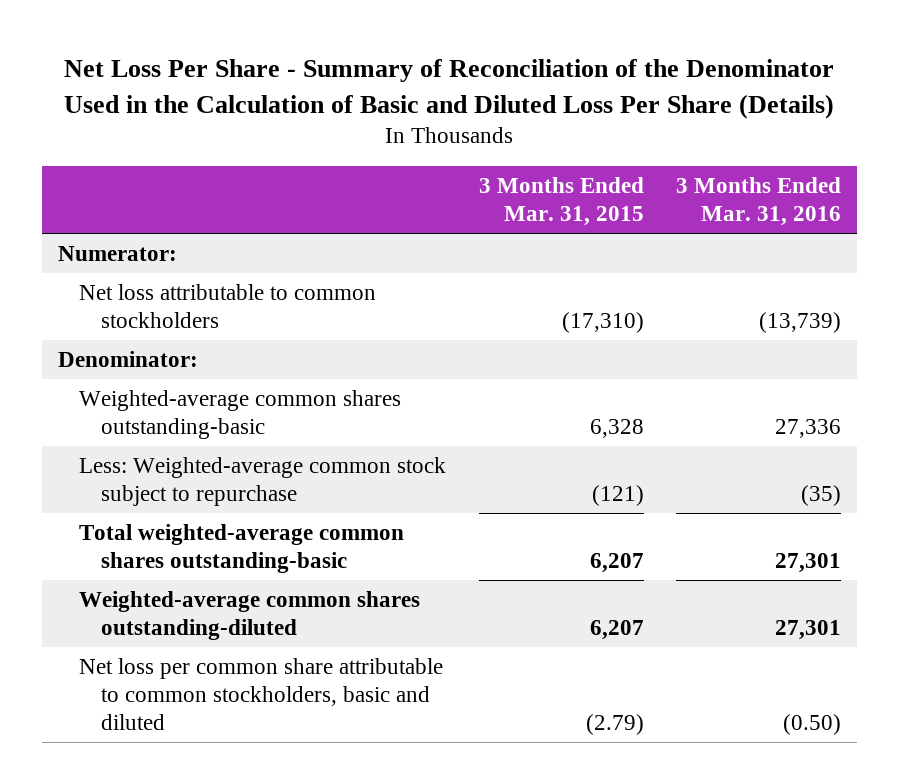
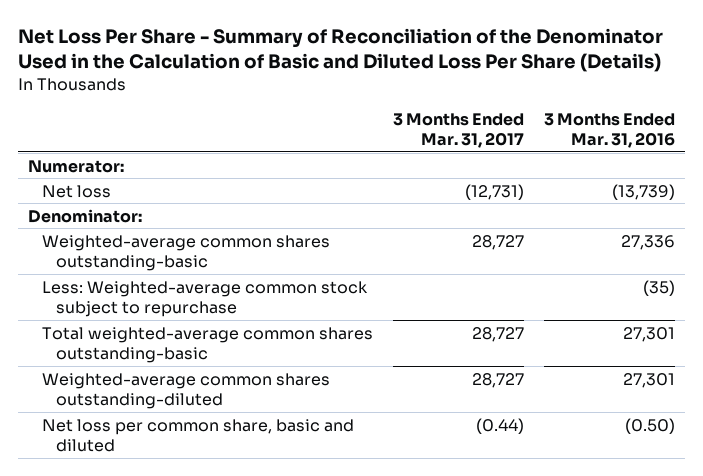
[478,177,644,227] 3 Months Ended Mar. 31, 2015 -> none
none -> [392,113,524,149] 3 Months Ended Mar. 31, 2017
[79,283,377,329] Net loss attributable to common stockholders -> [41,184,111,198] Net loss
[79,657,444,731] Net loss per common share attributable to common stockholders, basic and diluted -> [41,418,354,452] Net loss per common share, basic and diluted

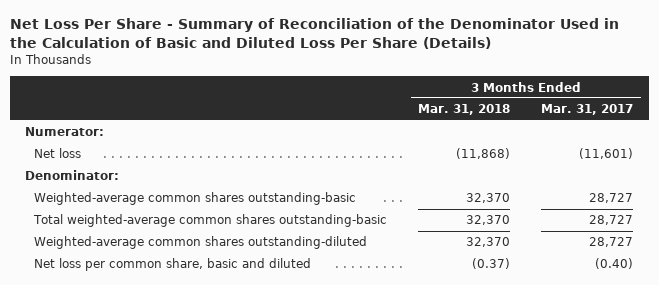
[543,113,675,149] 3 Months Ended Mar. 31, 2016 -> none
none -> [418,104,511,116] Mar. 31, 2018
[464,183,524,200] (12,731) -> [579,148,634,160] (11,601)
[41,280,368,317] Less: Weighted-average common stock subject to repurchase -> none
[475,417,524,434] (0.44) -> [595,258,634,270] (0.40)

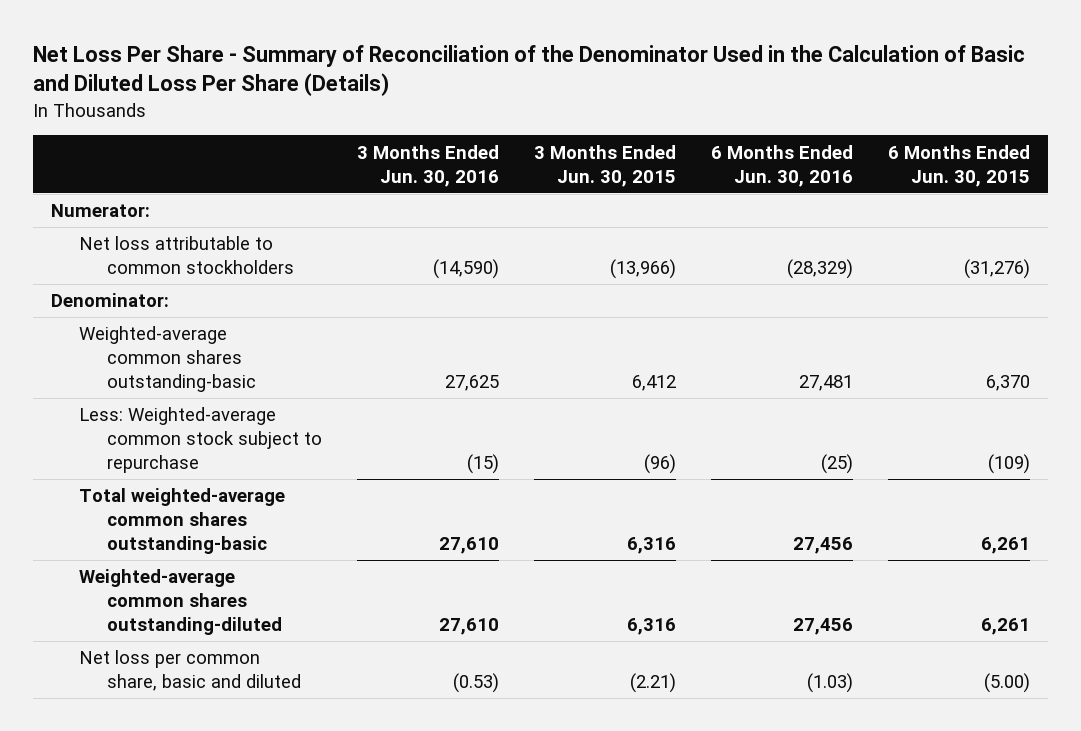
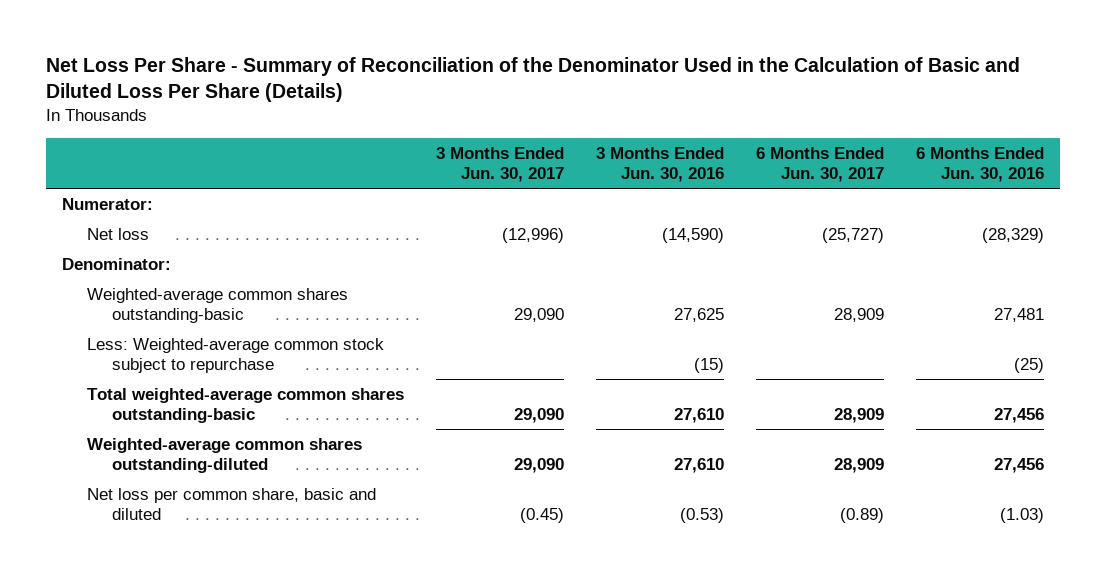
[534,144,677,187] 3 Months Ended Jun. 30, 2015 -> none
[888,144,1031,187] 6 Months Ended Jun. 30, 2015 -> none
none -> [435,146,564,183] 3 Months Ended Jun. 30, 2017
none -> [755,146,884,183] 6 Months Ended Jun. 30, 2017
[78,236,294,275] Net loss attributable to common stockholders -> [86,227,149,240] Net loss

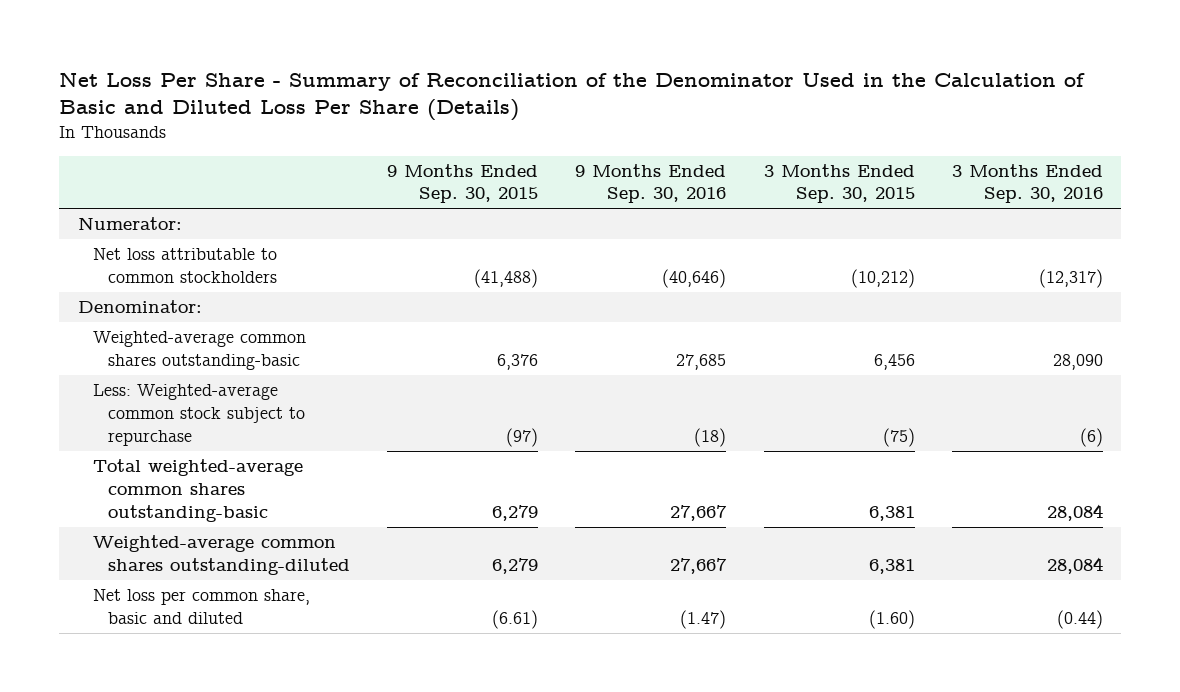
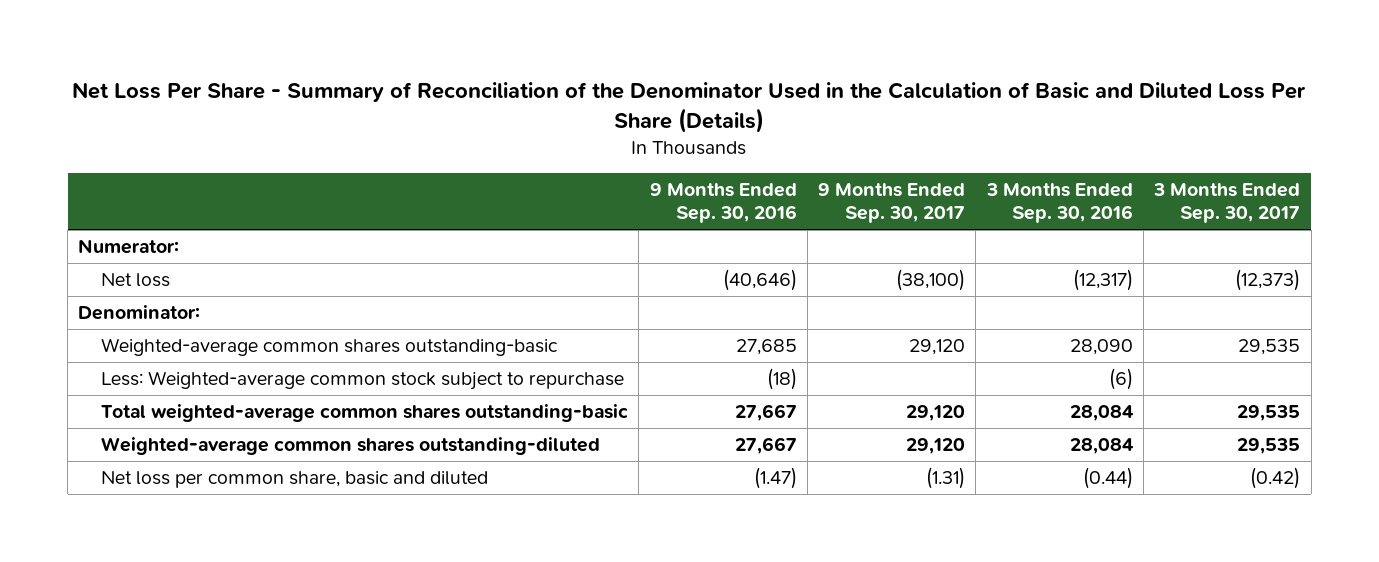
[387,163,539,204] 9 Months Ended Sep. 30, 2015 -> none
[763,163,915,204] 3 Months Ended Sep. 30, 2015 -> none
none -> [818,183,966,224] 9 Months Ended Sep. 30, 2017
none -> [1153,183,1301,224] 3 Months Ended Sep. 30, 2017
[93,248,278,283] Net loss attributable to common stockholders -> [101,273,171,288] Net loss

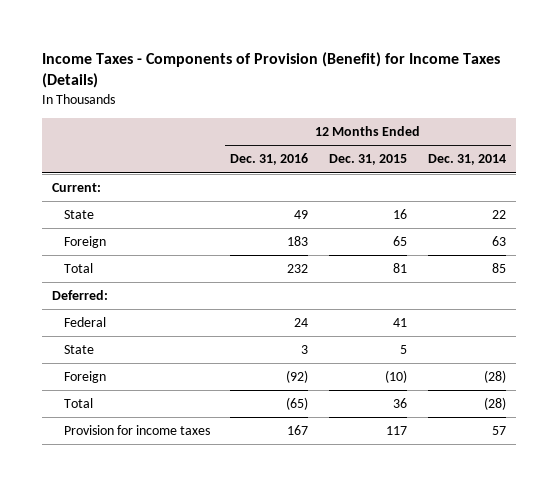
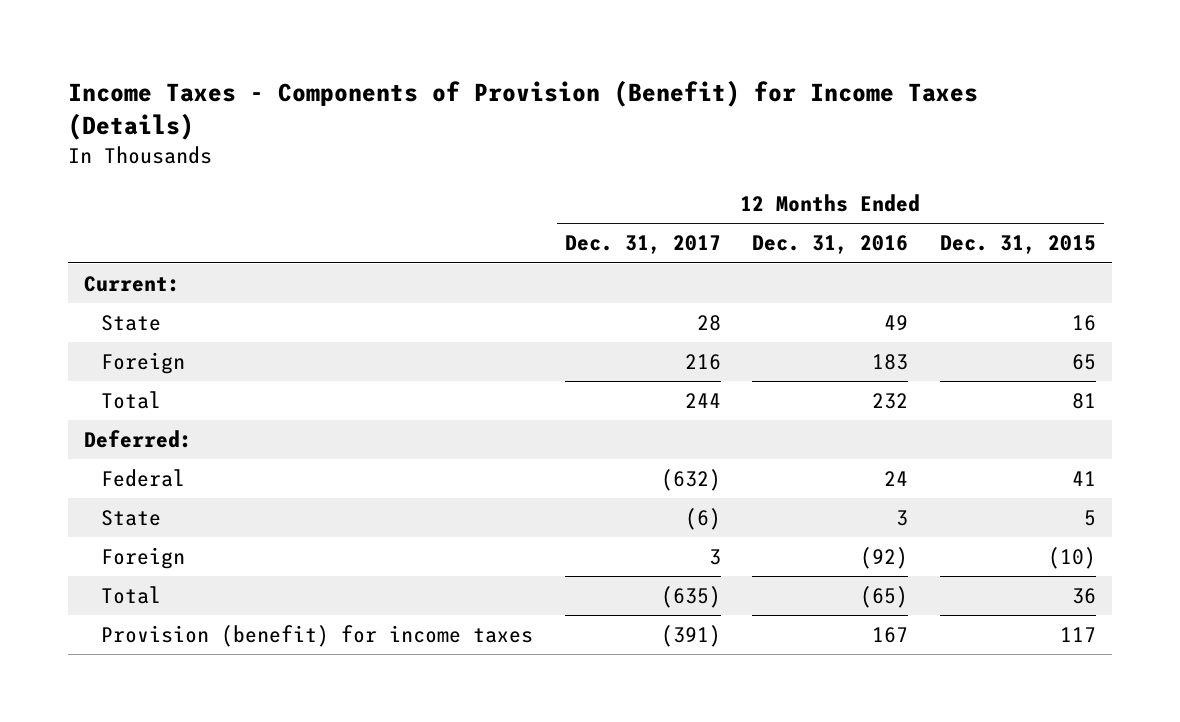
[427,154,506,166] Dec. 31, 2014 -> none
none -> [564,235,721,255] Dec. 31, 2017
[63,425,210,436] Provision for income taxes -> [100,625,533,648] Provision (benefit) for income taxes

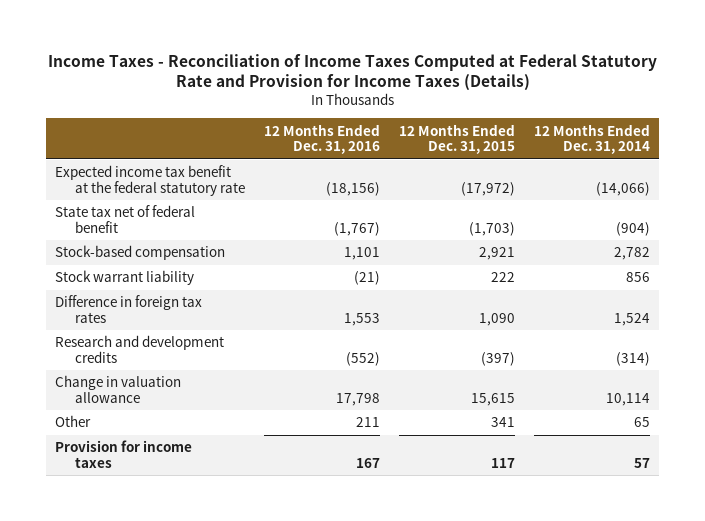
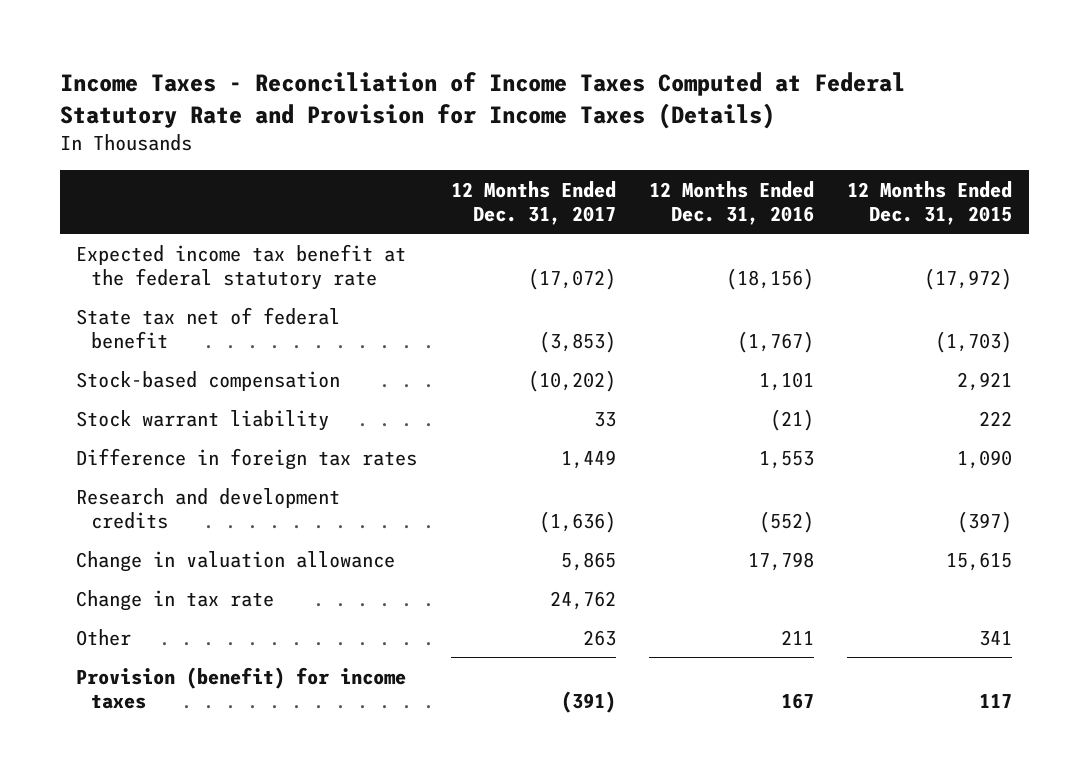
[533,123,650,155] 12 Months Ended Dec. 31, 2014 -> none
none -> [450,180,616,225] 12 Months Ended Dec. 31, 2017
none -> [76,589,275,611] Change in tax rate
[55,440,193,468] Provision for income taxes -> [76,666,407,709] Provision (benefit) for income taxes

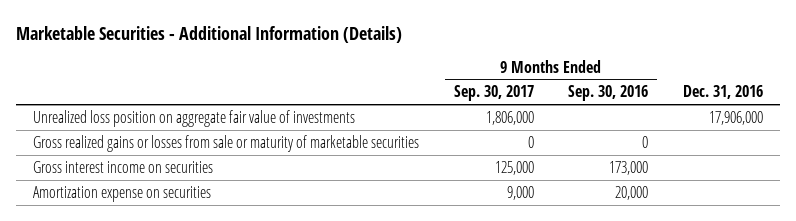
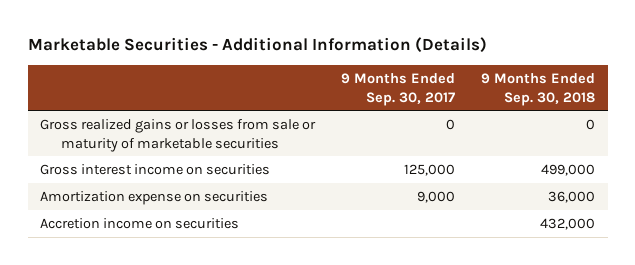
[568,85,649,102] Sep. 30, 2016 -> none
[682,85,763,100] Dec. 31, 2016 -> none
none -> [480,72,595,106] 9 Months Ended Sep. 30, 2018
[33,109,356,127] Unrealized loss position on aggregate fair value of investments -> none
none -> [40,217,240,229] Accretion income on securities

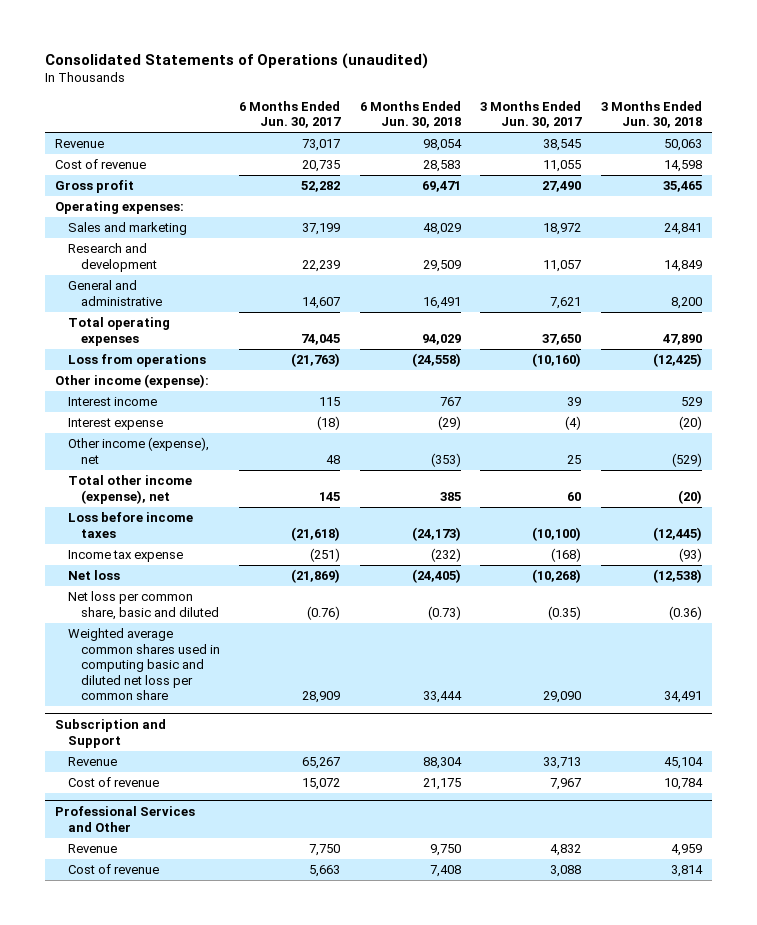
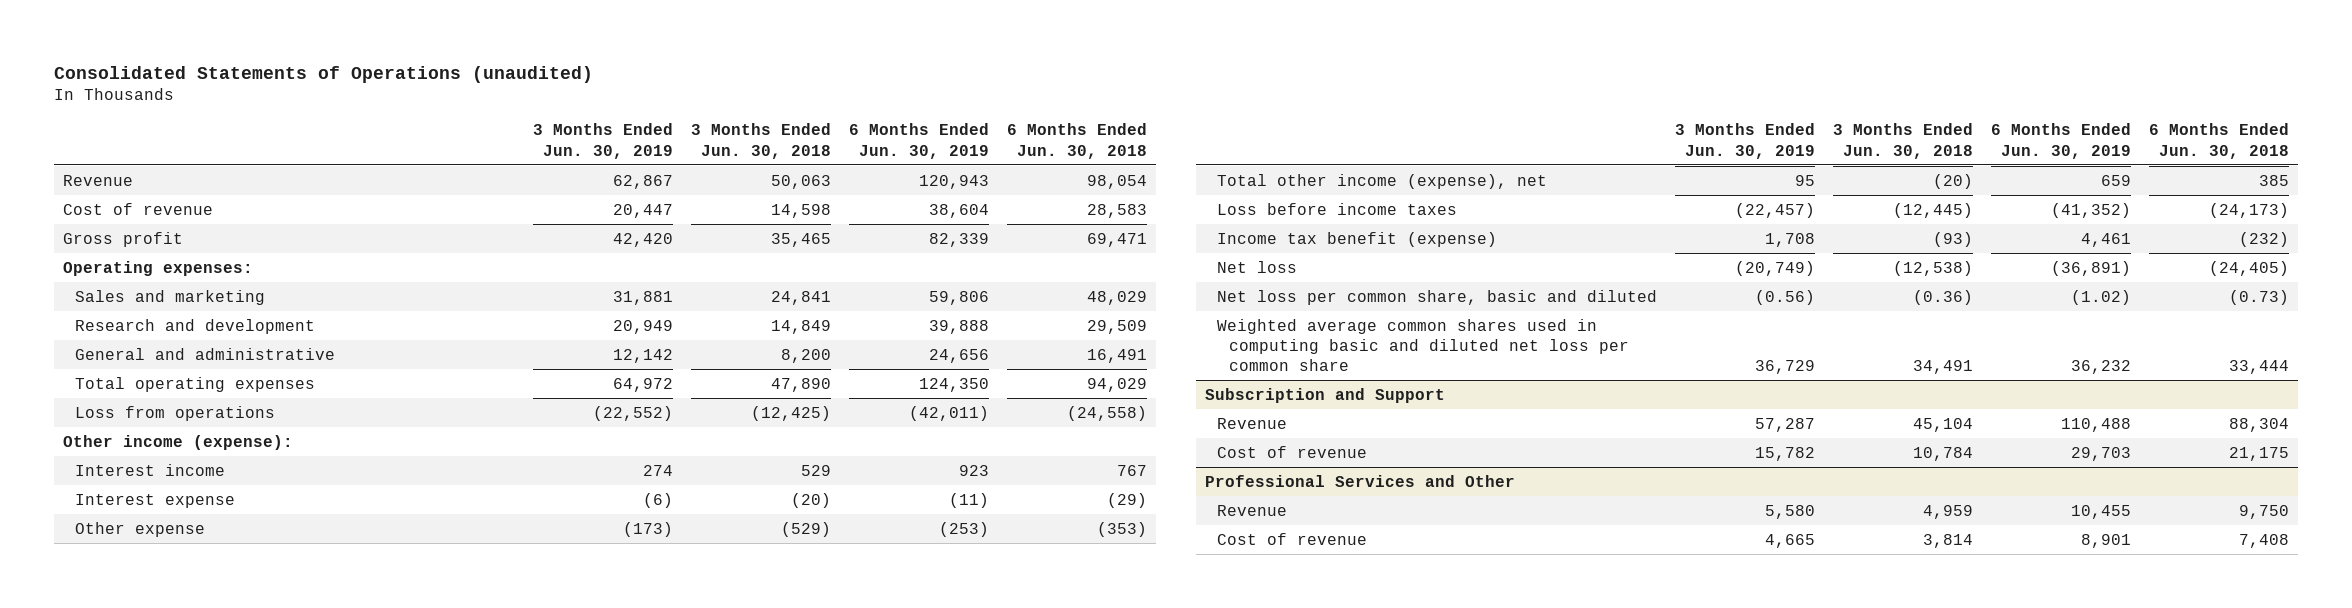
[239,100,342,129] 6 Months Ended Jun. 30, 2017 -> none
[480,100,583,129] 3 Months Ended Jun. 30, 2017 -> none
none -> [533,123,674,159] 3 Months Ended Jun. 30, 2019
none -> [849,123,990,159] 6 Months Ended Jun. 30, 2019
[67,437,209,464] Other income (expense), net -> [75,521,206,537] Other expense
[67,550,183,563] Income tax expense -> [1217,231,1498,247] Income tax benefit (expense)

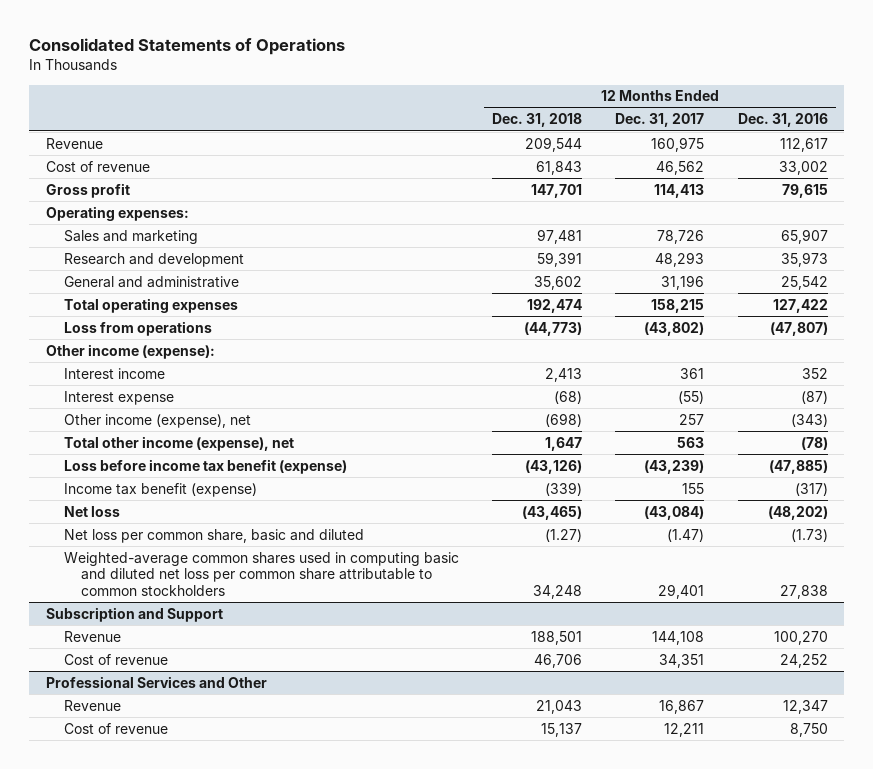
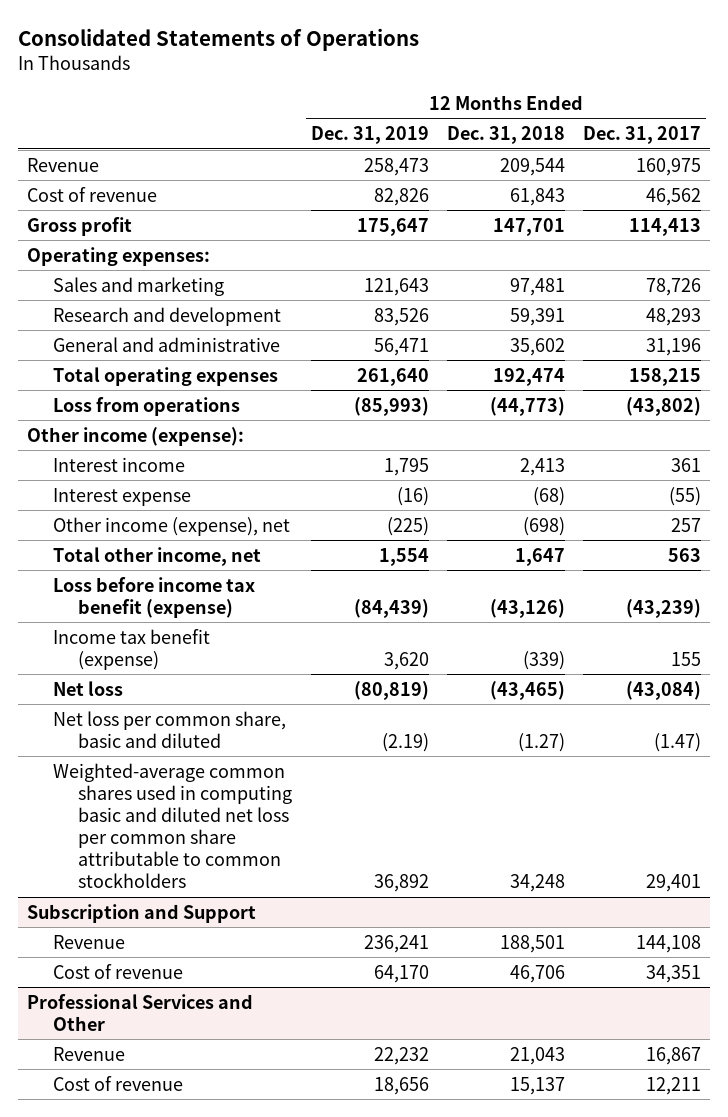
[737,113,828,128] Dec. 31, 2016 -> none
none -> [310,126,429,145] Dec. 31, 2019
[63,435,294,451] Total other income (expense), net -> [52,546,261,566] Total other income, net

